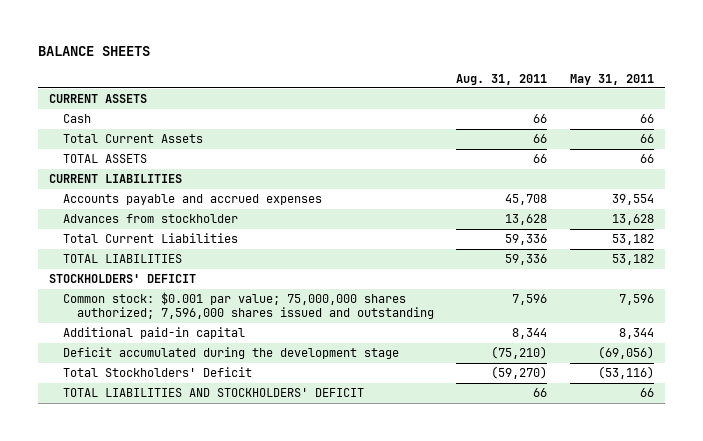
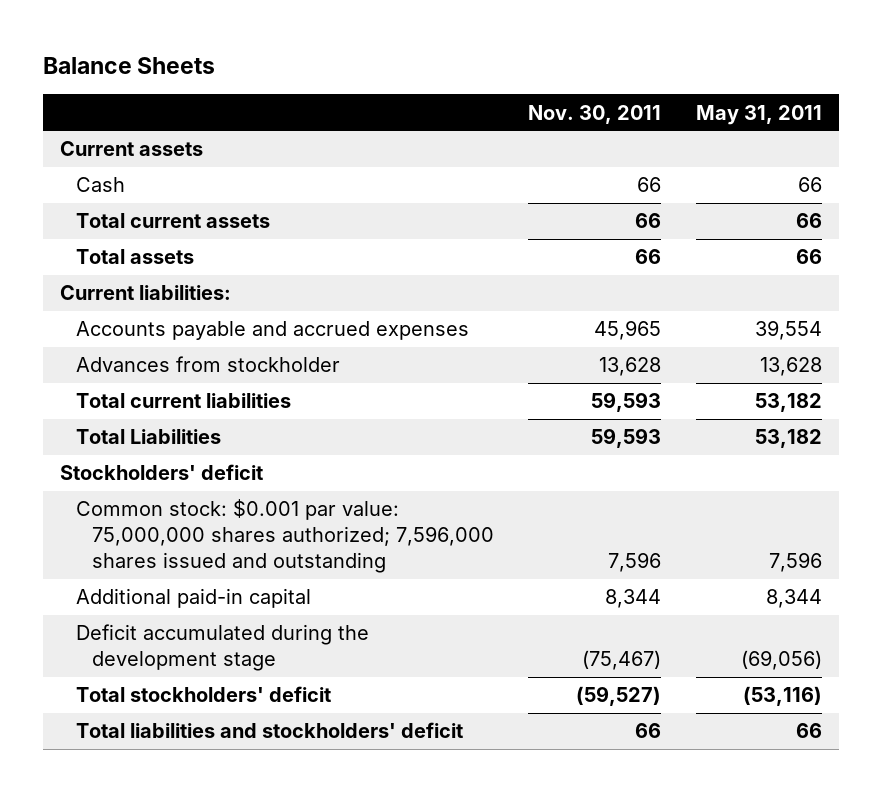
[37,46,150,57] BALANCE SHEETS -> [42,57,215,75] Balance Sheets
[456,73,548,85] Aug. 31, 2011 -> none
none -> [528,104,662,124] Nov. 30, 2011
[48,94,147,104] CURRENT ASSETS -> [60,141,204,157] Current assets
[62,134,203,144] Total Current Assets -> [75,213,270,229] Total current assets
[62,154,147,164] TOTAL ASSETS -> [75,249,194,265] Total assets
[48,174,182,184] CURRENT LIABILITIES -> [60,285,232,301] Current liabilities:
[62,233,238,244] Total Current Liabilities -> [75,393,291,409] Total current liabilities
[62,254,182,264] TOTAL LIABILITIES -> [75,429,221,445] Total Liabilities
[48,274,196,284] STOCKHOLDERS' DEFICIT -> [60,464,264,481] Stockholders' deficit
[62,292,434,320] Common stock: $0.001 par value; 75,000,000 shares authorized; 7,596,000 shares issued and outstanding -> [75,499,494,573] Common stock: $0.001 par value: 75,000,000 shares authorized; 7,596,000 shares issued and outstanding
[62,367,252,378] Total Stockholders' Deficit -> [75,686,331,703] Total stockholders' deficit
[62,388,364,398] TOTAL LIABILITIES AND STOCKHOLDERS' DEFICIT -> [75,722,463,739] Total liabilities and stockholders' deficit

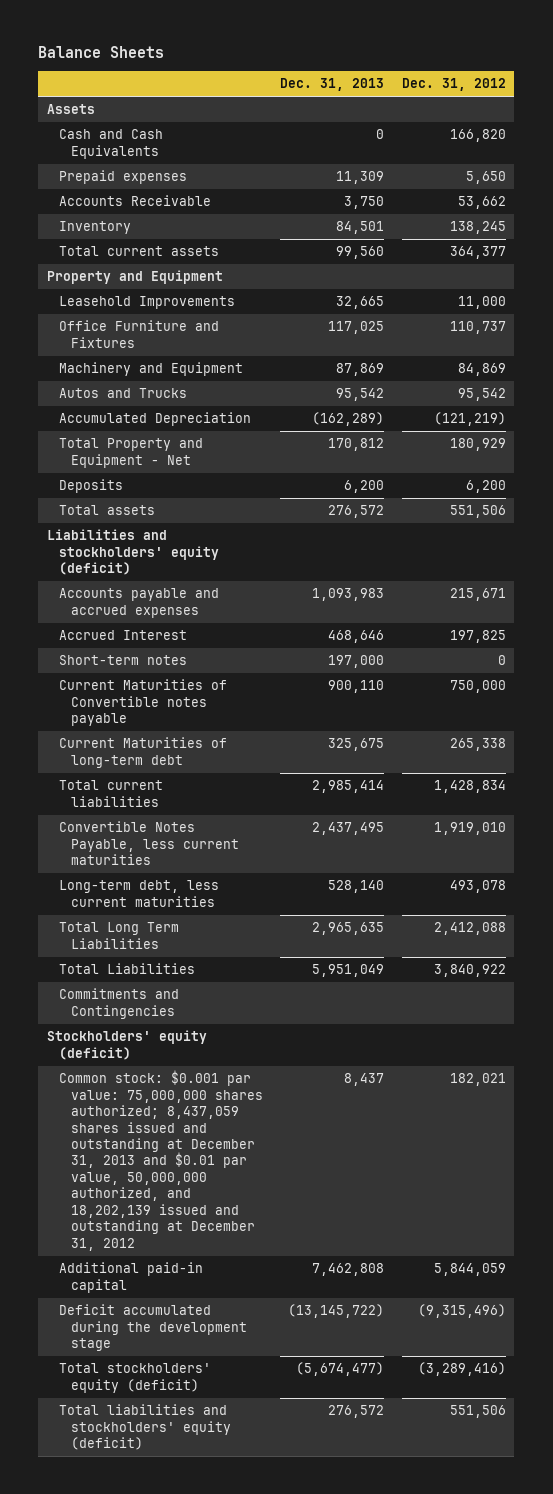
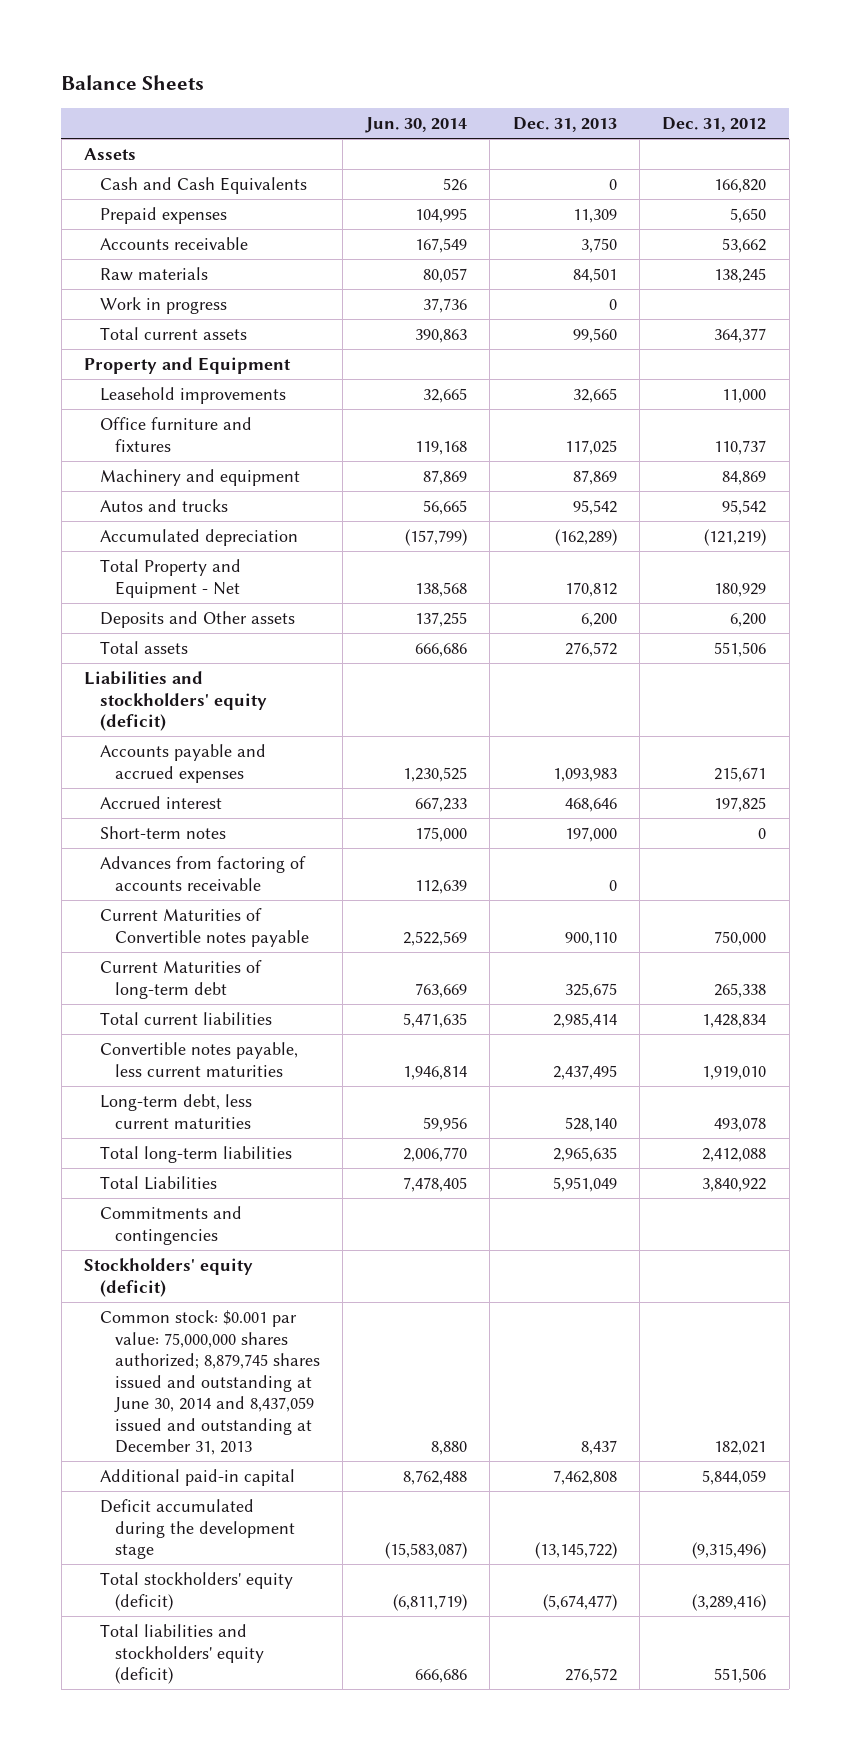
none -> [364,116,467,133] Jun. 30, 2014
[58,195,211,207] Accounts Receivable -> [99,237,248,251] Accounts receivable
[58,221,131,235] Inventory -> [99,267,208,282] Raw materials
none -> [99,297,227,315] Work in progress
[58,296,235,310] Leasehold Improvements -> [99,387,286,405] Leasehold improvements
[58,320,219,348] Office Furniture and Fixtures -> [99,417,252,452] Office furniture and fixtures
[58,362,243,377] Machinery and Equipment -> [99,469,300,487] Machinery and equipment
[58,388,187,399] Autos and Trucks -> [99,499,228,513] Autos and trucks
[58,412,251,427] Accumulated Depreciation -> [99,529,298,547] Accumulated depreciation
[58,479,123,494] Deposits -> [99,611,295,629] Deposits and Other assets
[58,630,187,641] Accrued Interest -> [99,796,222,810] Accrued interest
none -> [99,856,306,891] Advances from factoring of accounts receivable
[58,821,239,866] Convertible Notes Payable, less current maturities -> [99,1042,298,1077] Convertible notes payable, less current maturities
[58,922,179,949] Total Long Term Liabilities -> [99,1146,292,1164] Total long-term liabilities
[58,988,179,1019] Commitments and Contingencies -> [99,1206,242,1245] Commitments and contingencies
[58,1070,263,1251] Common stock: $0.001 par value: 75,000,000 shares authorized; 8,437,059 shares issued and outstanding at December 31, 2013 and $0.01 par value, 50,000,000 authorized, and 18,202,139 issued and outstanding at December 31, 2012 -> [99,1310,320,1456] Common stock: $0.001 par value: 75,000,000 shares authorized; 8,879,745 shares issued and outstanding at June 30, 2014 and 8,437,059 issued and outstanding at December 31, 2013

